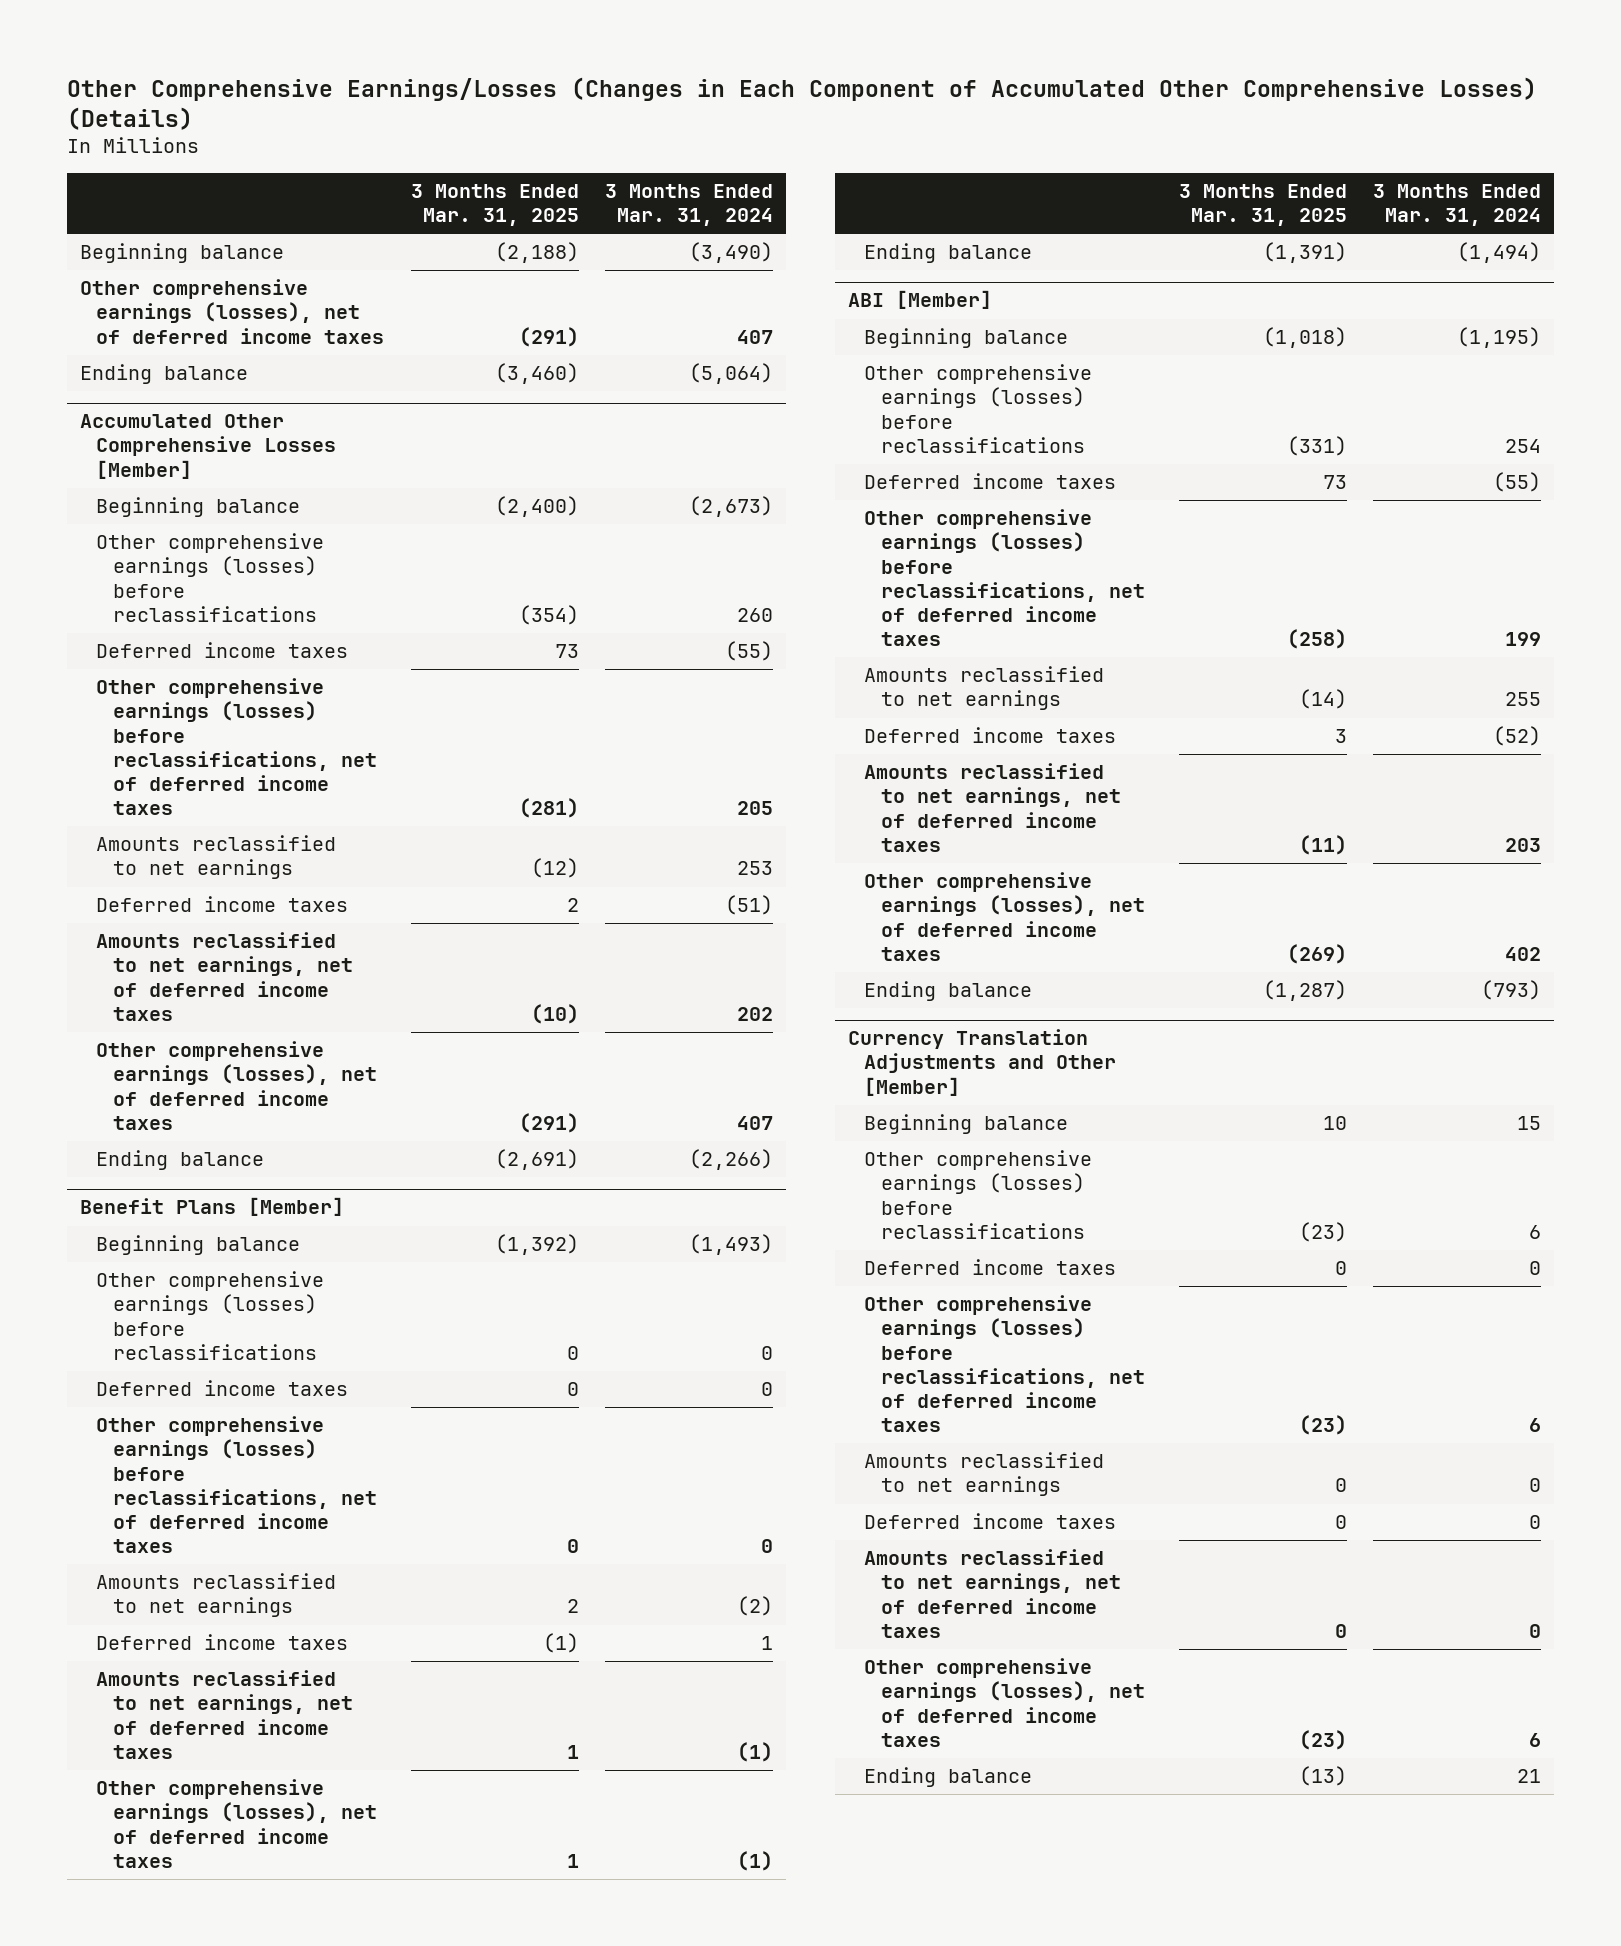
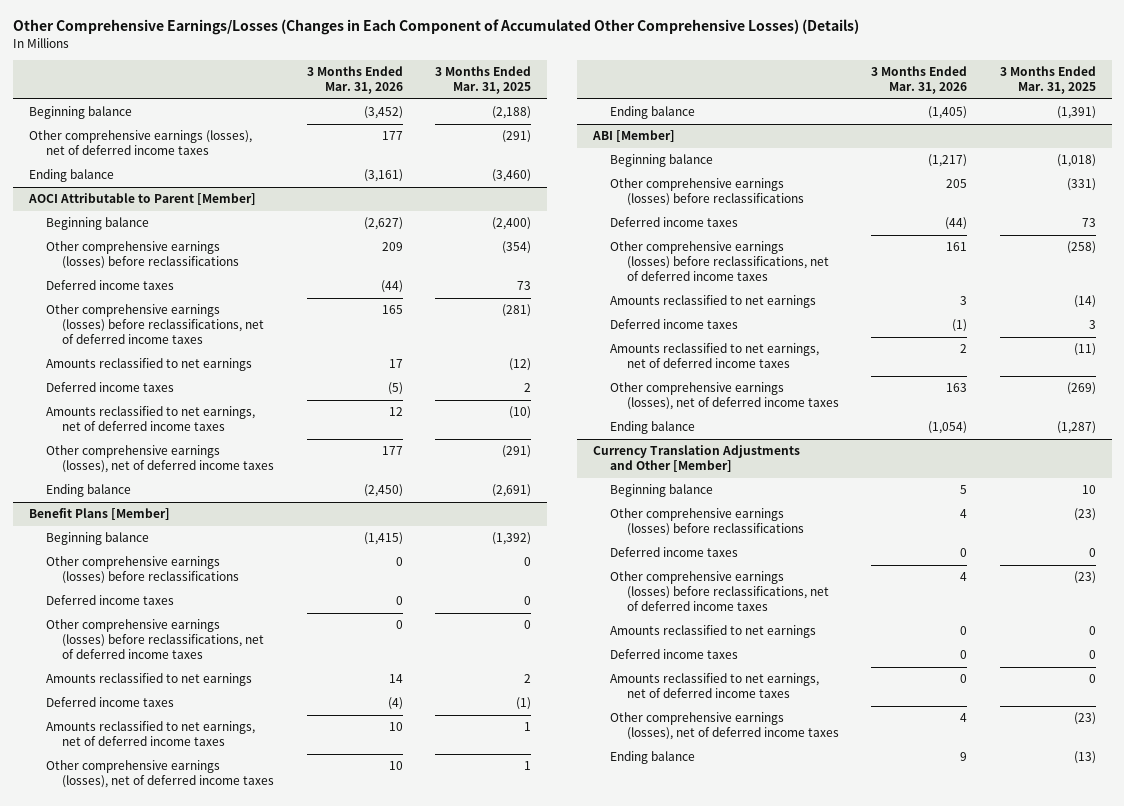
[605,184,774,227] 3 Months Ended Mar. 31, 2024 -> none
none -> [306,66,403,95] 3 Months Ended Mar. 31, 2026
[79,414,337,479] Accumulated Other Comprehensive Losses [Member] -> [27,193,256,206] AOCI Attributable to Parent [Member]

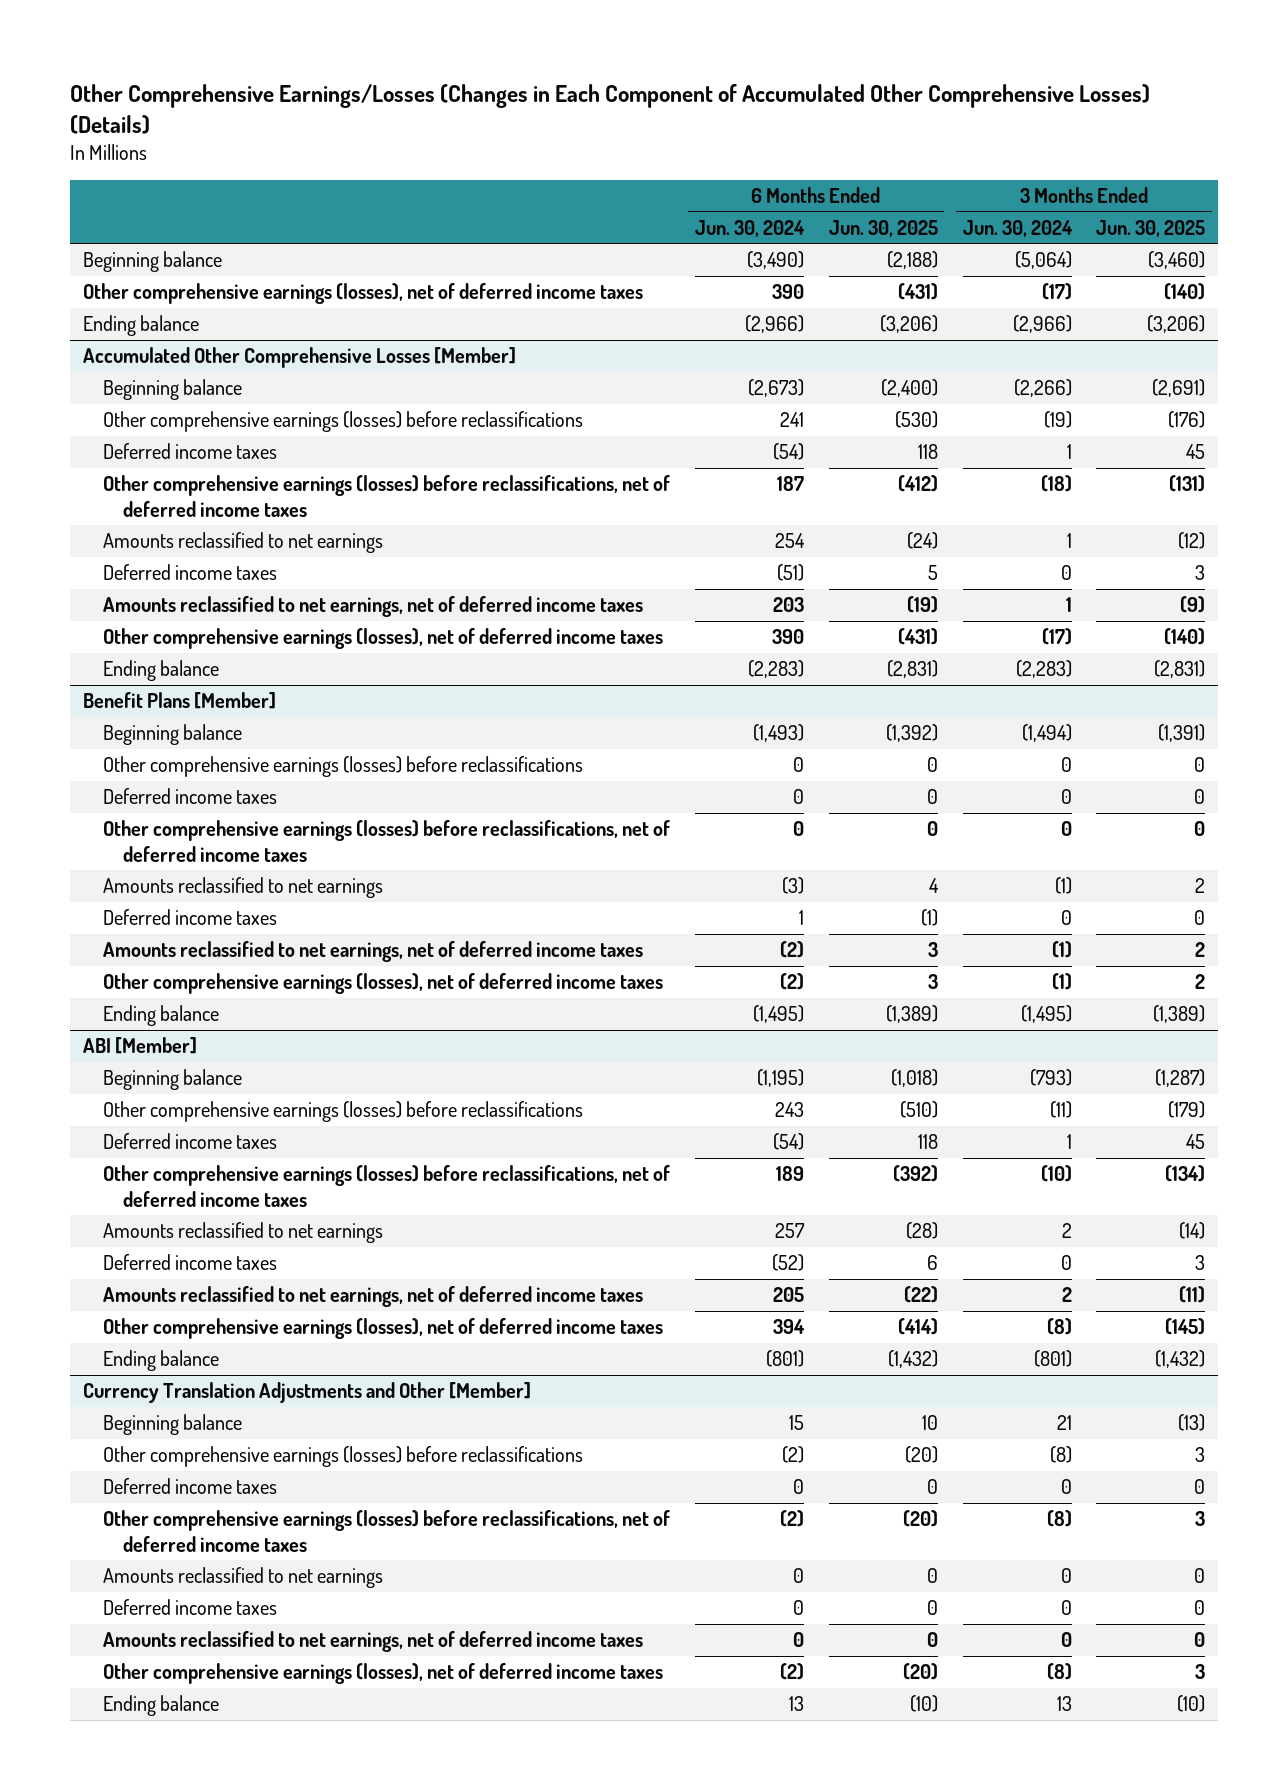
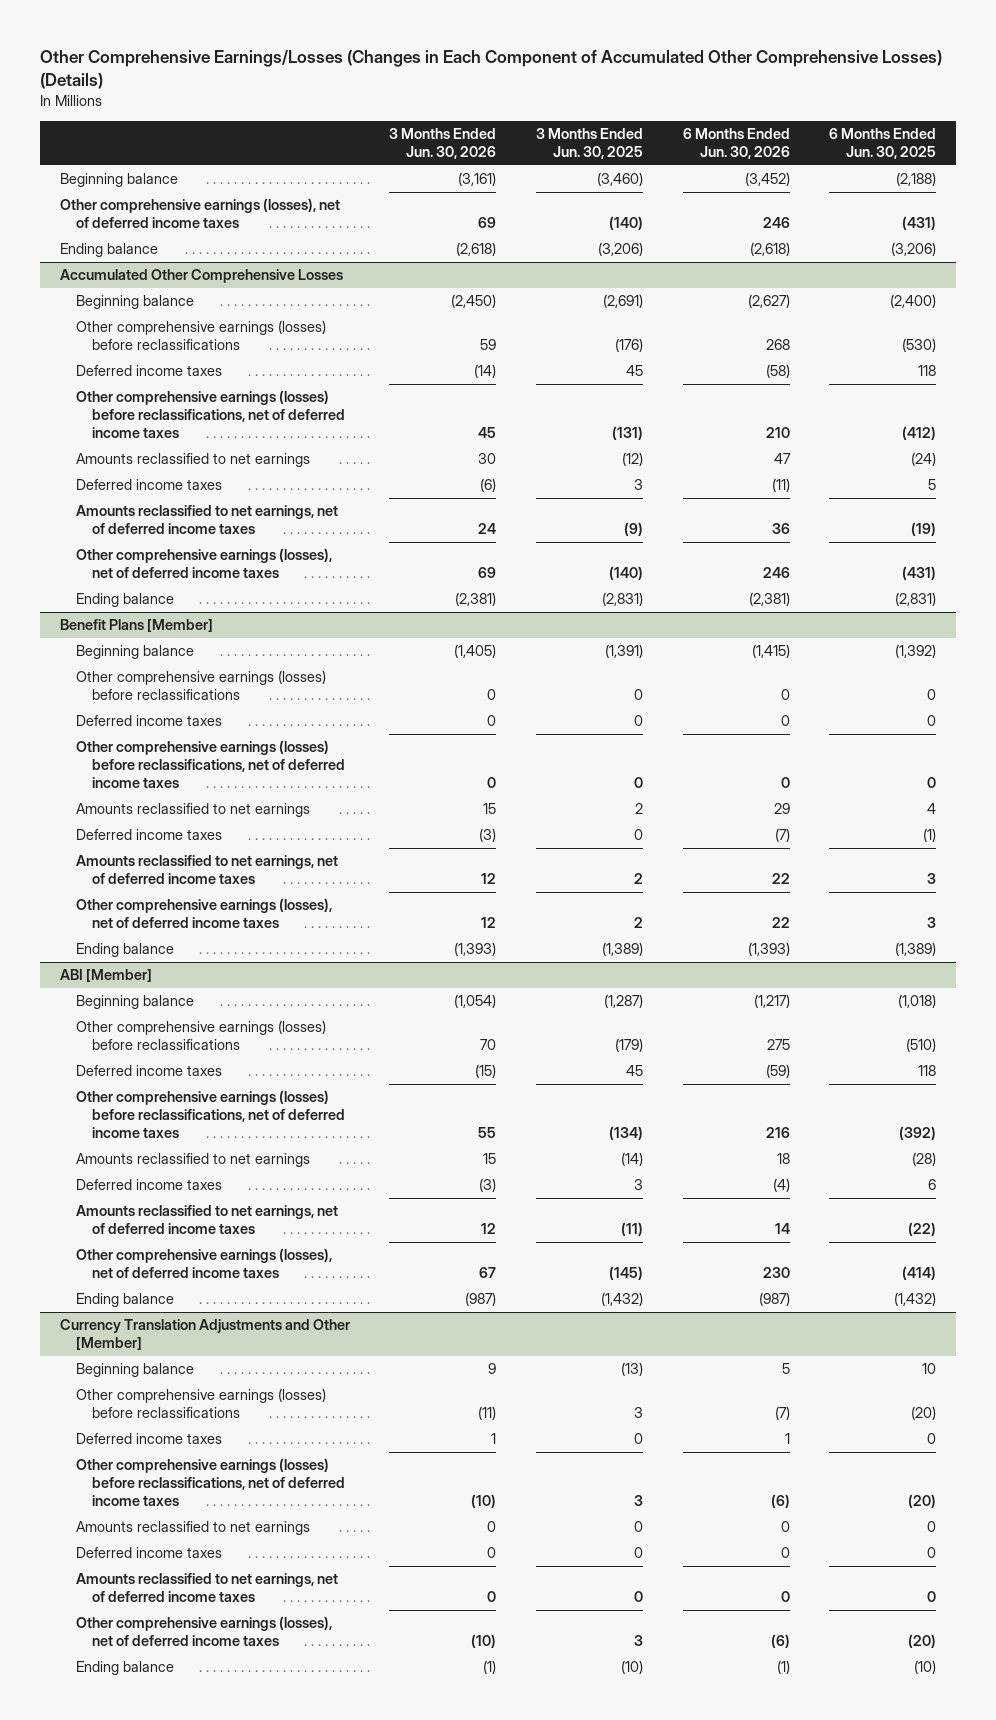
[694,219,805,237] Jun. 30, 2024 -> none
[962,219,1073,237] Jun. 30, 2024 -> none
none -> [389,127,497,159] 3 Months Ended Jun. 30, 2026
none -> [682,127,790,159] 6 Months Ended Jun. 30, 2026
[82,347,516,369] Accumulated Other Comprehensive Losses [Member] -> [59,269,343,284] Accumulated Other Comprehensive Losses

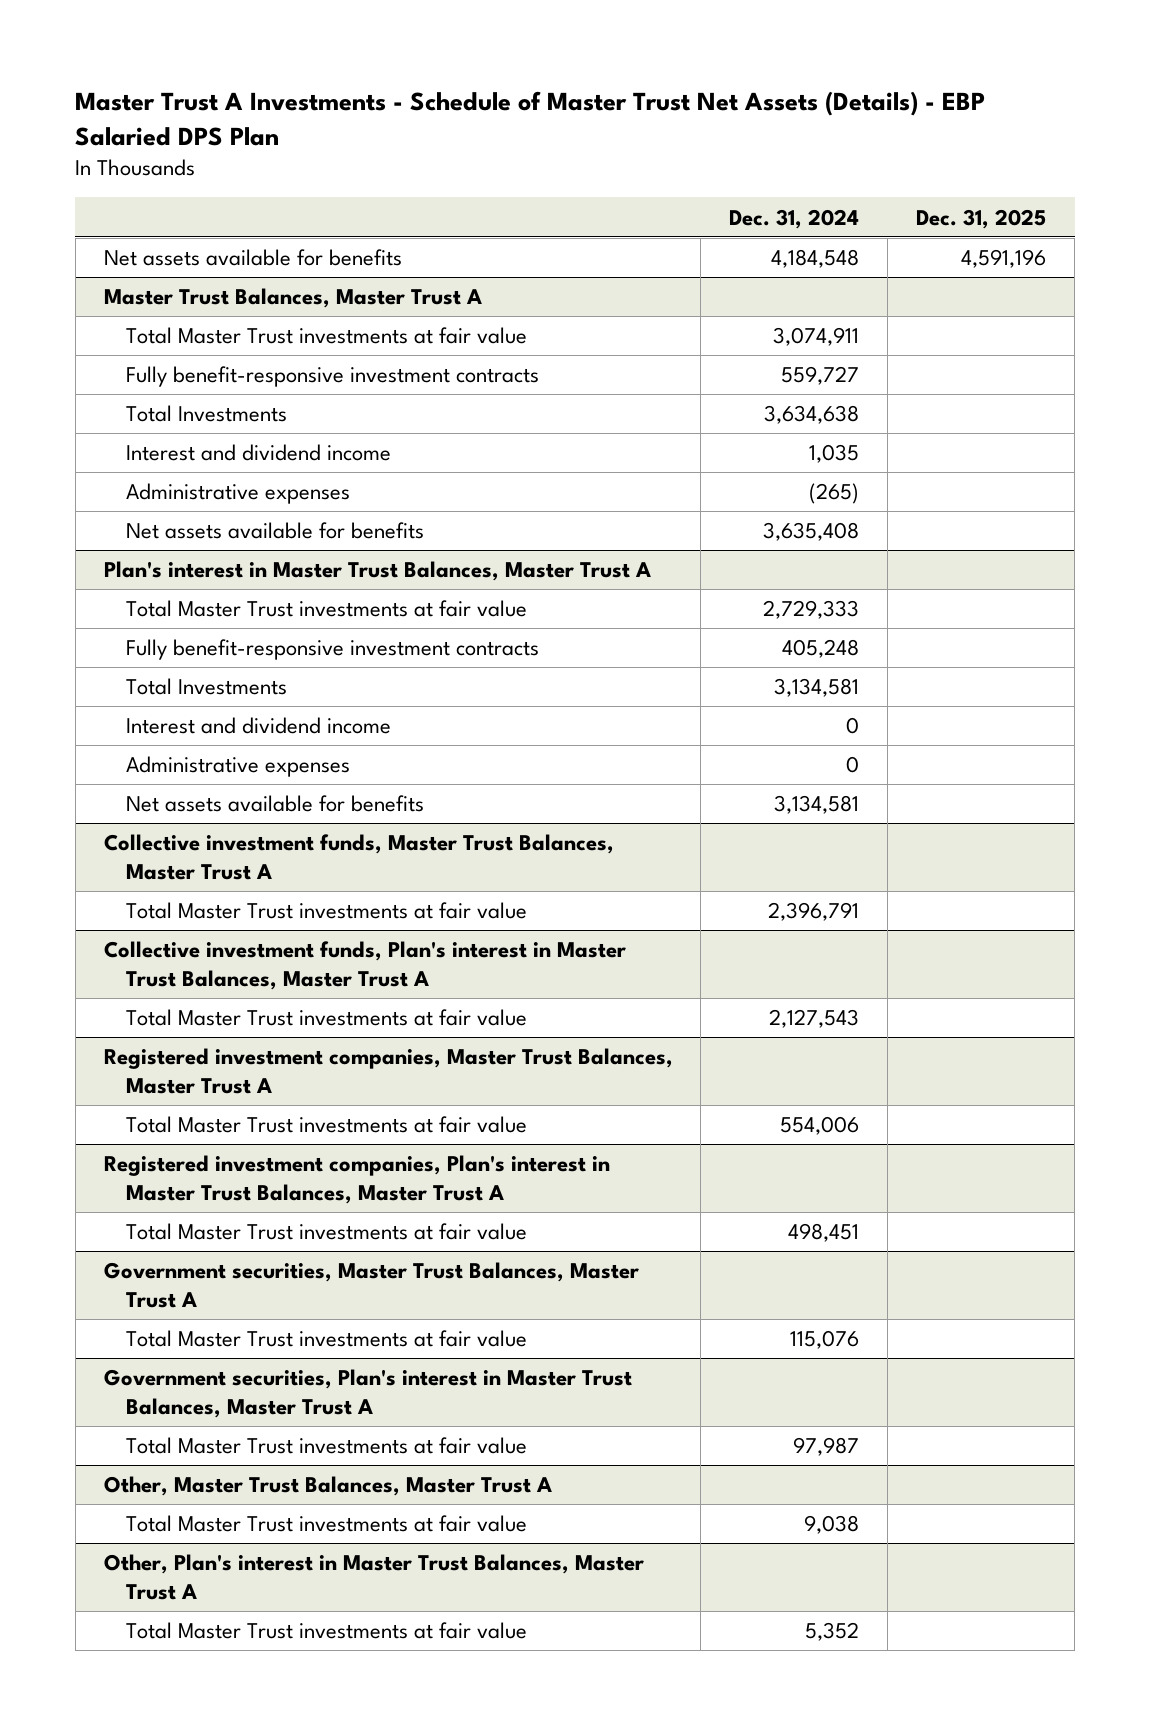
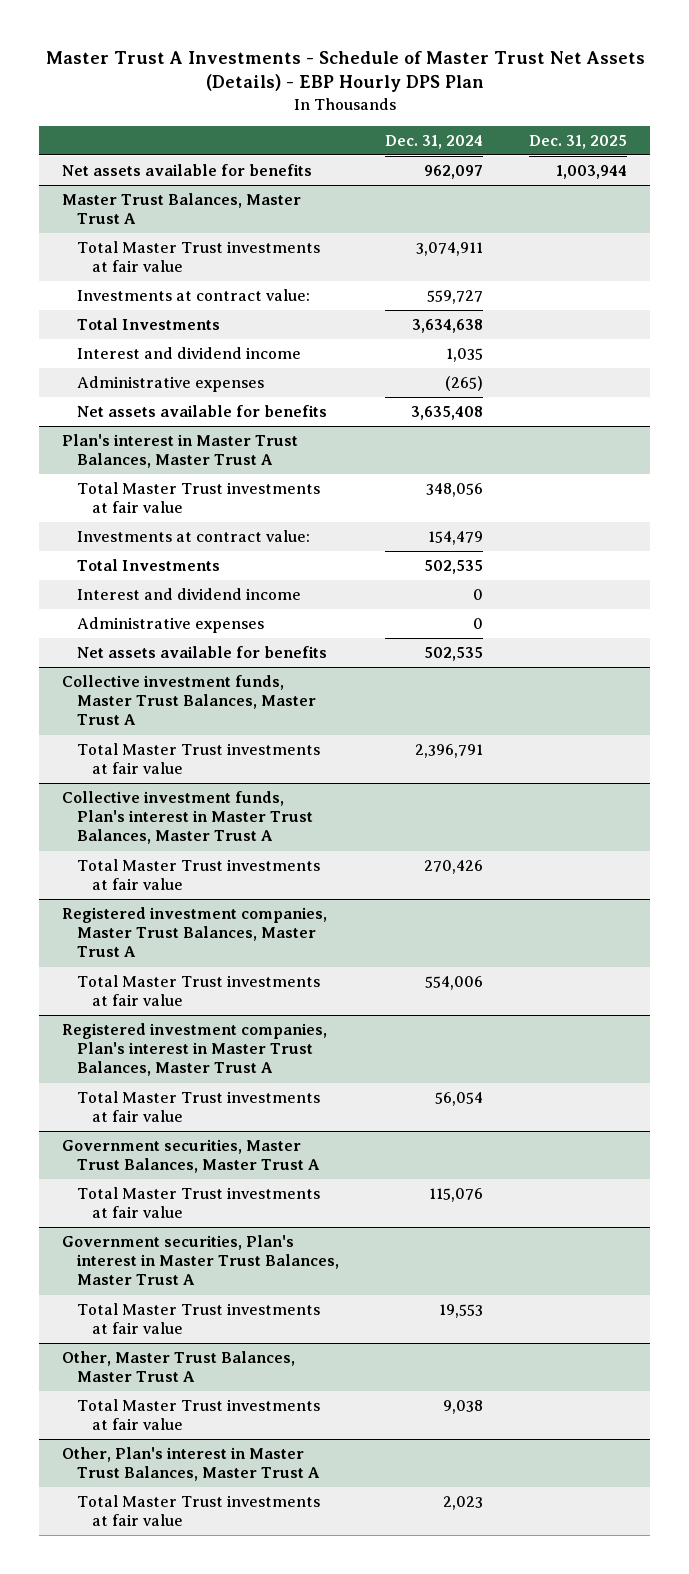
[75,91,986,146] Master Trust A Investments - Schedule of Master Trust Net Assets (Details) - EBP Salaried DPS Plan -> [45,50,645,93] Master Trust A Investments - Schedule of Master Trust Net Assets (Details) - EBP Hourly DPS Plan
[771,249,860,269] 4,184,548 -> [424,165,484,180] 962,097
[961,249,1047,269] 4,591,196 -> [555,165,627,180] 1,003,944
[126,366,540,388] Fully benefit-responsive investment contracts -> [77,289,311,302] Investments at contract value:
[763,600,860,620] 2,729,333 -> [426,483,484,498] 348,056
[126,639,540,661] Fully benefit-responsive investment contracts -> [77,530,311,543] Investments at contract value:
[782,639,860,659] 405,248 -> [428,531,484,546] 154,479
[774,678,860,698] 3,134,581 -> [424,560,484,575] 502,535
[774,795,860,815] 3,134,581 -> [424,647,484,662] 502,535
[769,1009,860,1029] 2,127,543 -> [424,860,484,875] 270,426
[788,1223,860,1243] 498,451 -> [435,1092,484,1107] 56,054
[793,1437,860,1457] 97,987 -> [439,1304,484,1319] 19,553
[805,1622,860,1642] 5,352 -> [443,1496,484,1511] 2,023

